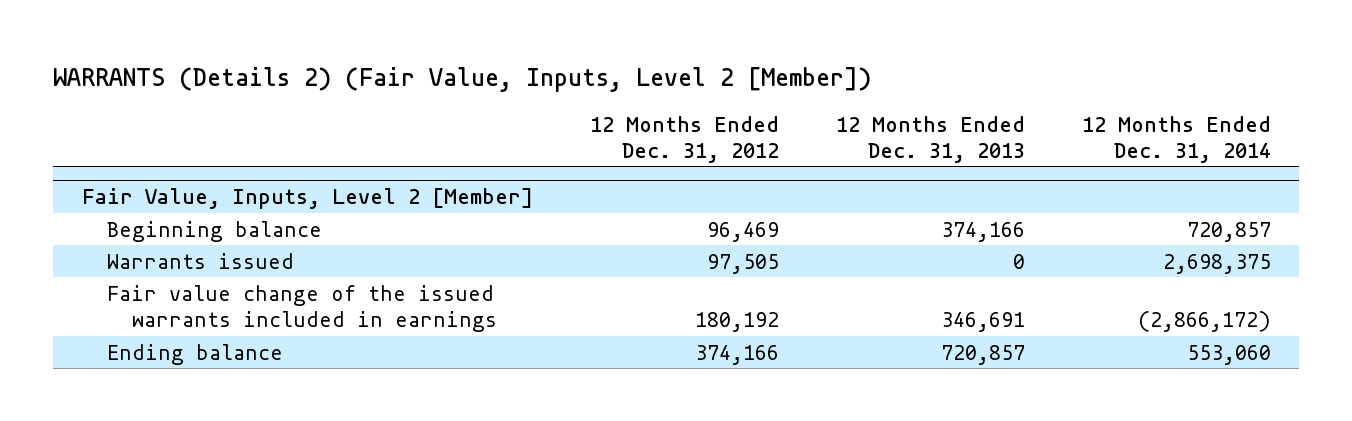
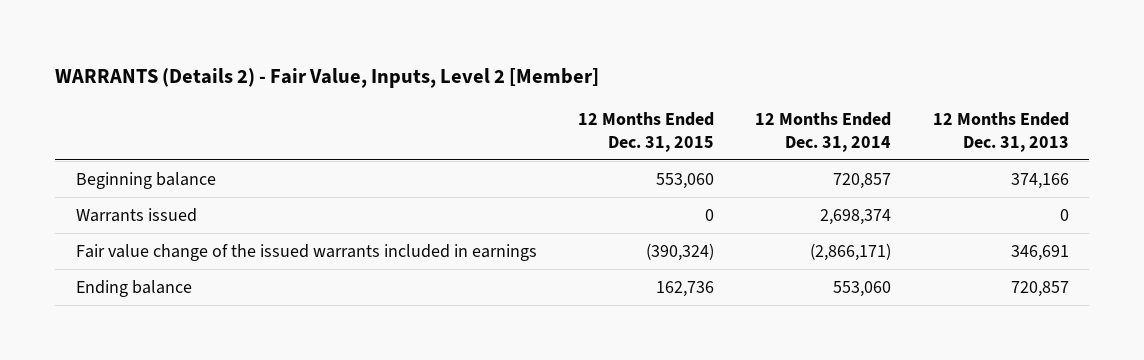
[53,67,872,93] WARRANTS (Details 2) (Fair Value, Inputs, Level 2 [Member]) -> [55,68,600,89] WARRANTS (Details 2) - Fair Value, Inputs, Level 2 [Member]
[589,115,779,163] 12 Months Ended Dec. 31, 2012 -> none
none -> [578,111,715,153] 12 Months Ended Dec. 31, 2015
[81,187,533,209] Fair Value, Inputs, Level 2 [Member] -> none
[1162,253,1271,274] 2,698,375 -> [820,208,892,225] 2,698,374
[1137,310,1271,332] (2,866,172) -> [810,242,892,261] (2,866,171)

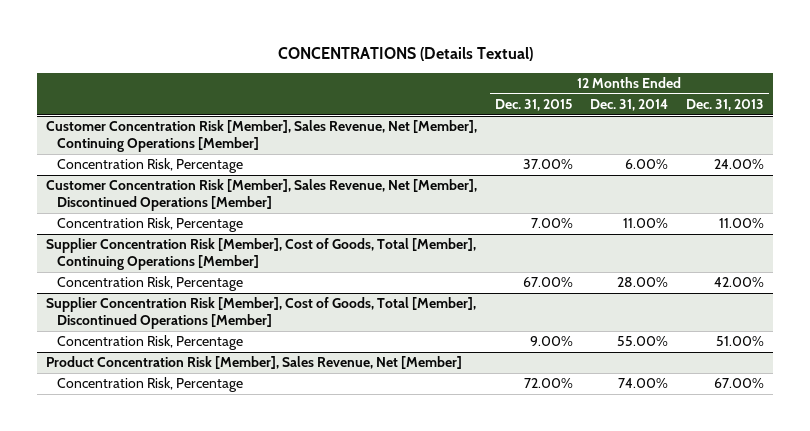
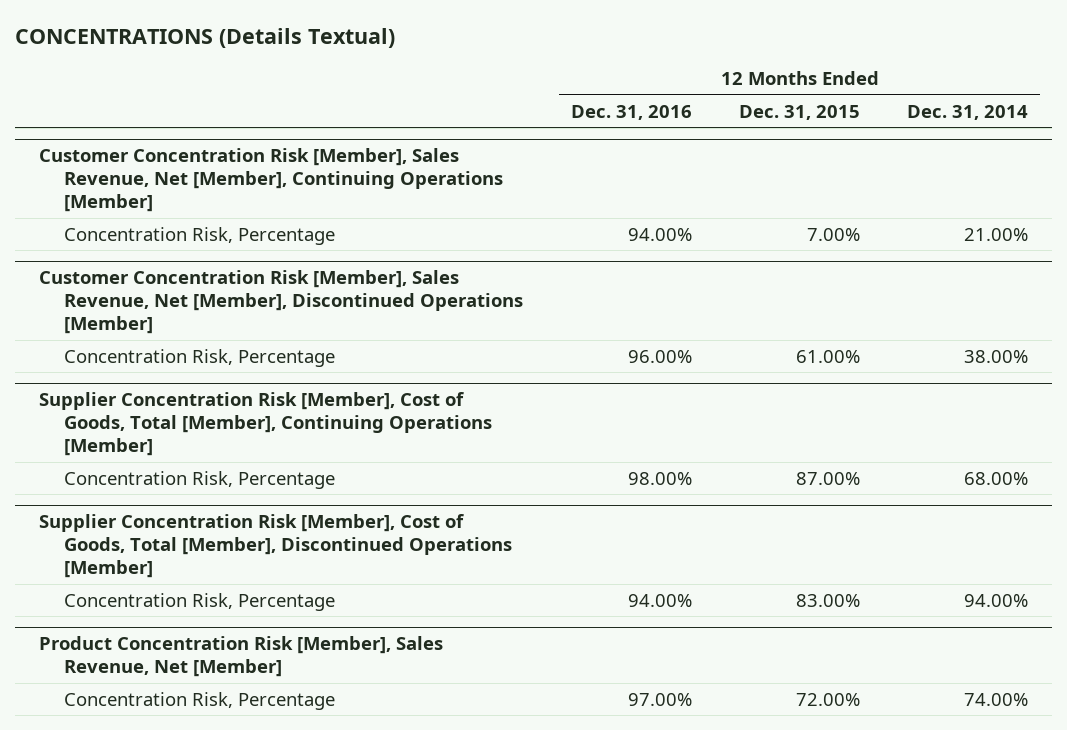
[686,99,765,112] Dec. 31, 2013 -> none
none -> [570,104,692,120] Dec. 31, 2016
[522,159,573,170] 37.00% -> [807,227,861,241] 7.00%
[625,159,669,170] 6.00% -> [964,227,1029,241] 21.00%
[530,218,573,229] 7.00% -> [796,349,861,363] 61.00%
[623,218,669,229] 11.00% -> [964,349,1029,363] 38.00%
[522,277,573,288] 67.00% -> [796,471,861,485] 87.00%
[617,277,669,288] 28.00% -> [964,471,1029,485] 68.00%
[529,336,573,347] 9.00% -> [796,593,861,607] 83.00%
[617,336,669,347] 55.00% -> [964,593,1029,607] 94.00%

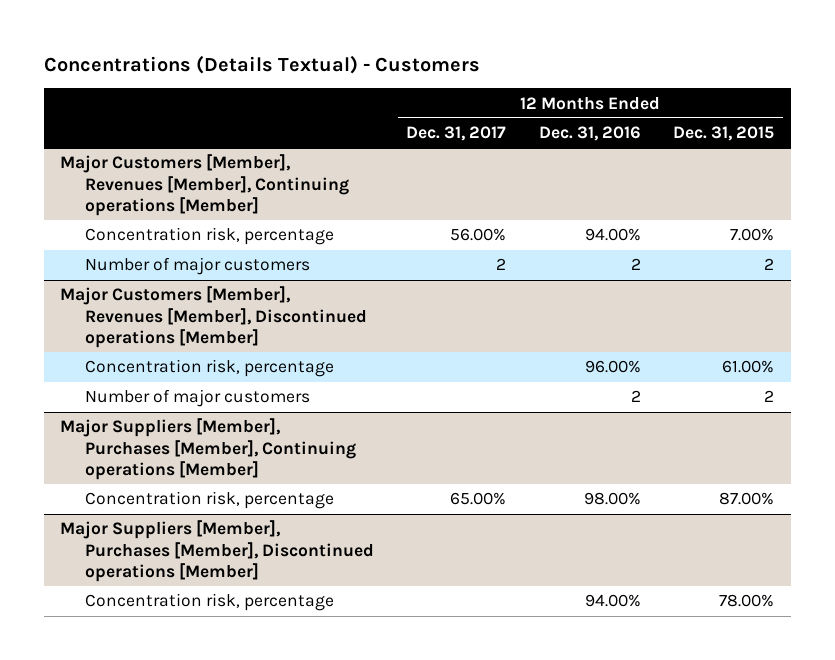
[15,28,396,49] CONCENTRATIONS (Details Textual) -> [43,54,480,74] Concentrations (Details Textual) - Customers
[907,104,1029,120] Dec. 31, 2014 -> none
none -> [406,126,507,142] Dec. 31, 2017
[39,148,504,213] Customer Concentration Risk [Member], Sales Revenue, Net [Member], Continuing Operations [Member] -> none
[39,270,524,335] Customer Concentration Risk [Member], Sales Revenue, Net [Member], Discontinued Operations [Member] -> none
[39,392,493,457] Supplier Concentration Risk [Member], Cost of Goods, Total [Member], Continuing Operations [Member] -> none
[39,514,513,579] Supplier Concentration Risk [Member], Cost of Goods, Total [Member], Discontinued Operations [Member] -> none
[39,636,444,678] Product Concentration Risk [Member], Sales Revenue, Net [Member] -> none
[64,691,336,710] Concentration Risk, Percentage -> none
none -> [60,154,349,216] Major Customers [Member], Revenues [Member], Continuing operations [Member]
[64,226,336,245] Concentration Risk, Percentage -> [84,227,334,246] Concentration risk, percentage
none -> [84,257,310,276] Number of major customers
none -> [60,286,367,348] Major Customers [Member], Revenues [Member], Discontinued operations [Member]
[64,348,336,367] Concentration Risk, Percentage -> [84,359,334,378] Concentration risk, percentage
none -> [84,389,310,408] Number of major customers
none -> [60,418,356,480] Major Suppliers [Member], Purchases [Member], Continuing operations [Member]
[64,470,336,489] Concentration Risk, Percentage -> [84,491,334,510] Concentration risk, percentage
none -> [60,520,374,582] Major Suppliers [Member], Purchases [Member], Discontinued operations [Member]
[64,592,336,611] Concentration Risk, Percentage -> [84,593,334,612] Concentration risk, percentage
[796,593,861,607] 83.00% -> [719,594,775,608] 78.00%

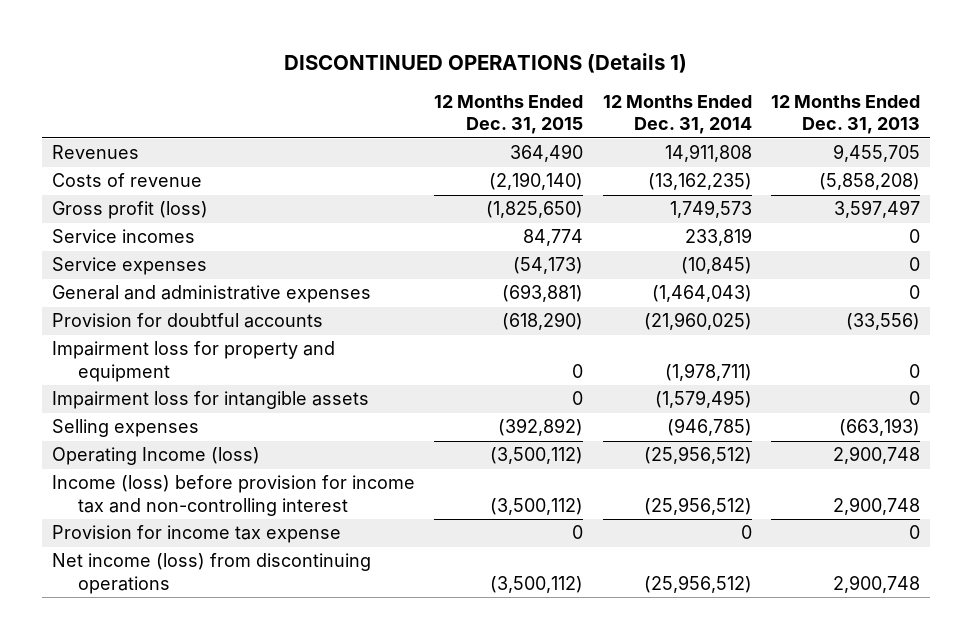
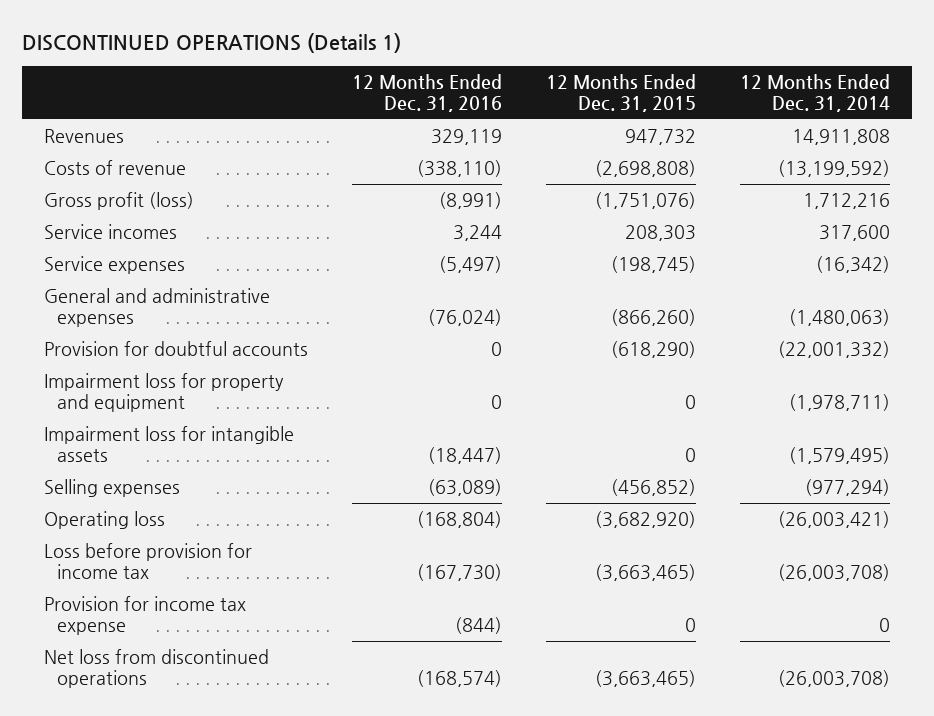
[771,95,921,135] 12 Months Ended Dec. 31, 2013 -> none
none -> [351,74,502,112] 12 Months Ended Dec. 31, 2016
[510,144,584,163] 364,490 -> [625,128,697,145] 947,732
[489,172,584,191] (2,190,140) -> [595,159,697,177] (2,698,808)
[647,173,752,191] (13,162,235) -> [778,159,891,177] (13,199,592)
[486,201,584,219] (1,825,650) -> [595,191,697,209] (1,751,076)
[669,200,752,219] 1,749,573 -> [803,192,891,209] 1,712,216
[523,229,584,247] 84,774 -> [625,224,697,241] 208,303
[684,228,752,247] 233,819 -> [819,224,891,241] 317,600
[513,257,584,275] (54,173) -> [611,255,697,273] (198,745)
[680,257,752,275] (10,845) -> [816,255,891,273] (16,342)
[502,284,584,303] (693,881) -> [611,308,697,326] (866,260)
[651,285,752,303] (1,464,043) -> [789,308,891,326] (1,480,063)
[643,312,752,331] (21,960,025) -> [778,340,891,358] (22,001,332)
[498,418,584,437] (392,892) -> [611,478,697,496] (456,852)
[666,418,752,437] (946,785) -> [805,478,891,496] (977,294)
[51,447,260,466] Operating Income (loss) -> [43,510,165,529] Operating loss
[490,447,584,465] (3,500,112) -> [595,510,697,528] (3,682,920)
[643,446,752,465] (25,956,512) -> [778,510,891,528] (26,003,421)
[51,475,415,516] Income (loss) before provision for income tax and non-controlling interest -> [43,542,252,579] Loss before provision for income tax
[490,497,584,515] (3,500,112) -> [595,563,697,581] (3,663,465)
[643,496,752,515] (25,956,512) -> [778,563,891,581] (26,003,708)
[51,553,371,594] Net income (loss) from discontinuing operations -> [43,648,269,688] Net loss from discontinued operations
[490,575,584,593] (3,500,112) -> [595,669,697,687] (3,663,465)
[643,574,752,593] (25,956,512) -> [778,669,891,687] (26,003,708)

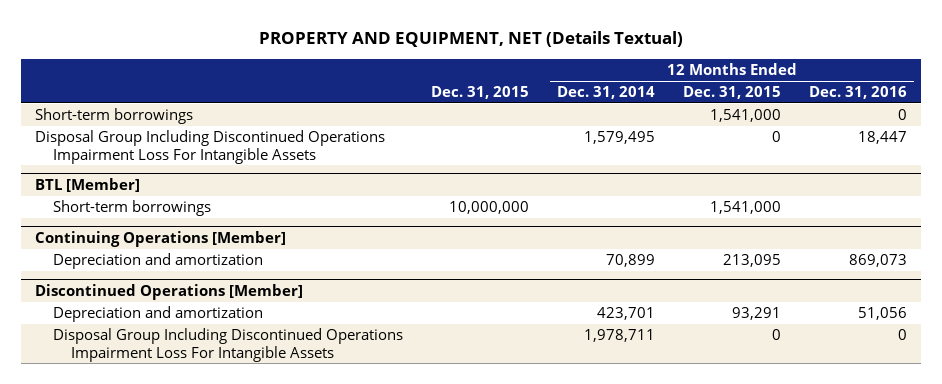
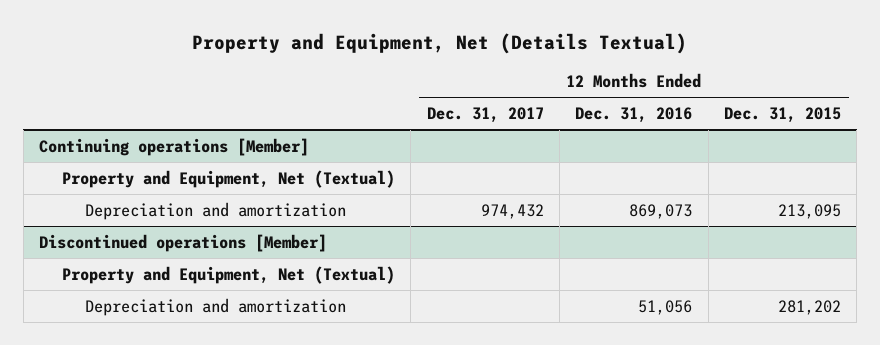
[258,31,683,48] PROPERTY AND EQUIPMENT, NET (Details Textual) -> [192,32,688,54] Property and Equipment, Net (Details Textual)
[430,86,529,100] Dec. 31, 2015 -> none
[556,86,655,100] Dec. 31, 2014 -> none
none -> [426,106,544,123] Dec. 31, 2017
[35,108,194,125] Short-term borrowings -> none
[35,130,386,164] Disposal Group Including Discontinued Operations Impairment Loss For Intangible Assets -> none
[35,177,141,192] BTL [Member] -> none
[52,200,211,217] Short-term borrowings -> none
[35,230,287,247] Continuing Operations [Member] -> [39,137,310,156] Continuing operations [Member]
none -> [62,169,396,188] Property and Equipment, Net (Textual)
[52,328,403,362] Disposal Group Including Discontinued Operations Impairment Loss For Intangible Assets -> none
[35,283,304,300] Discontinued Operations [Member] -> [39,233,328,252] Discontinued operations [Member]
none -> [62,265,396,284] Property and Equipment, Net (Textual)
[731,307,781,321] 93,291 -> [777,299,841,315] 281,202

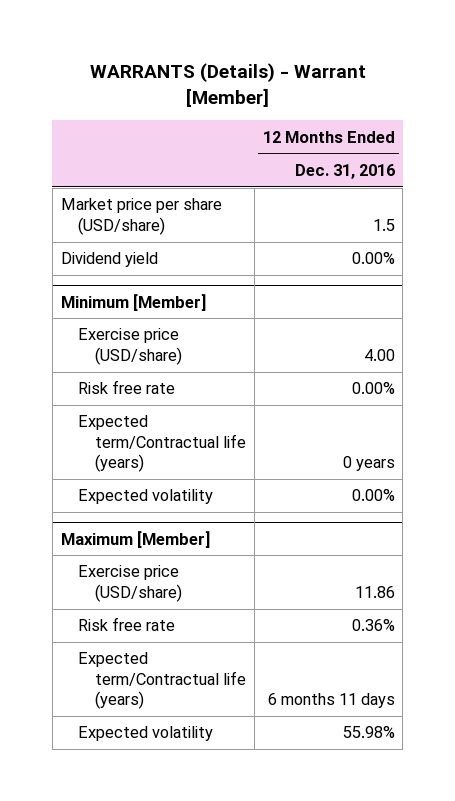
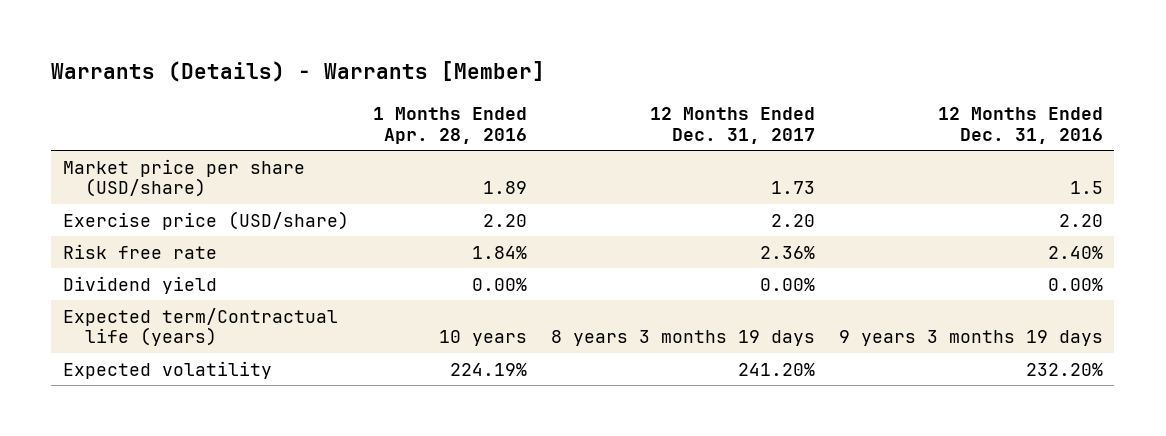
[89,63,366,107] WARRANTS (Details) - Warrant [Member] -> [51,61,546,83] Warrants (Details) - Warrants [Member]
none -> [372,106,527,144] 1 Months Ended Apr. 28, 2016
none -> [649,106,815,144] 12 Months Ended Dec. 31, 2017
none -> [63,210,350,230] Exercise price (USD/share)
none -> [63,243,218,259] Risk free rate
[60,293,207,311] Minimum [Member] -> none
[77,328,183,365] Exercise price (USD/share) -> none
[77,380,175,395] Risk free rate -> none
[60,530,211,548] Maximum [Member] -> none
[77,565,183,602] Exercise price (USD/share) -> none
[77,617,175,632] Risk free rate -> none
[77,652,247,710] Expected term/Contractual life (years) -> none
[77,726,213,742] Expected volatility -> none
[342,456,395,472] 0 years -> [838,330,1103,347] 9 years 3 months 19 days
[351,489,395,502] 0.00% -> [1025,362,1103,376] 232.20%

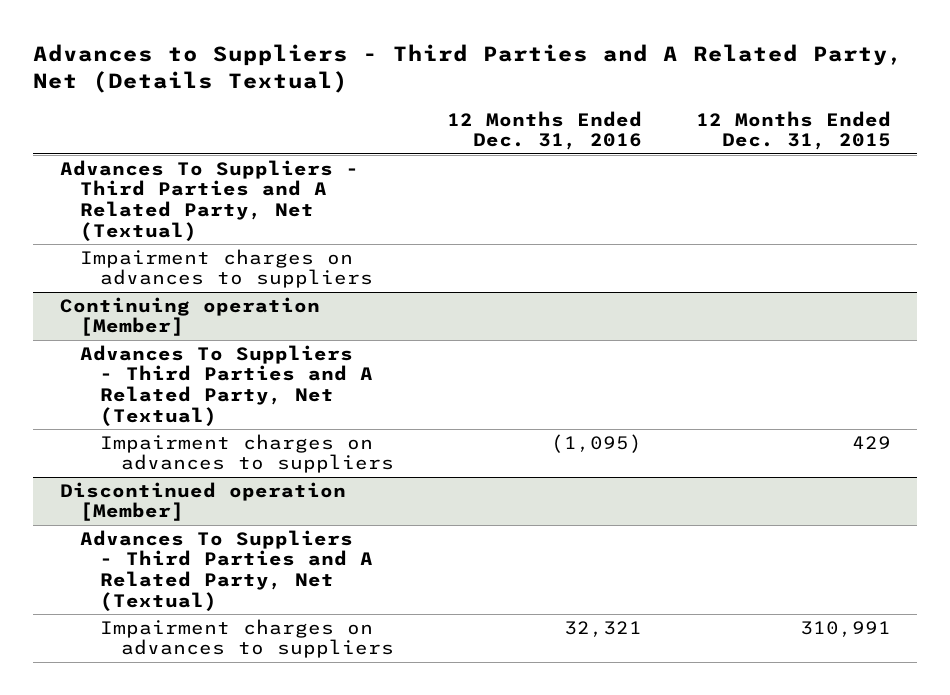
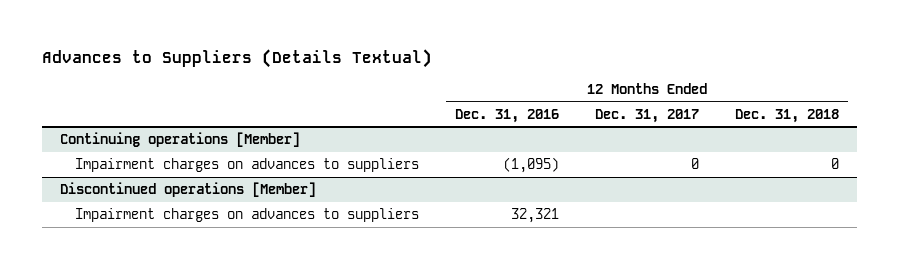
[32,43,903,94] Advances to Suppliers - Third Parties and A Related Party, Net (Details Textual) -> [42,49,433,69] Advances to Suppliers (Details Textual)
[695,110,891,151] 12 Months Ended Dec. 31, 2015 -> none
none -> [595,108,700,123] Dec. 31, 2017
none -> [735,108,840,123] Dec. 31, 2018
[59,159,359,241] Advances To Suppliers - Third Parties and A Related Party, Net (Textual) -> none
[79,248,374,289] Impairment charges on advances to suppliers -> none
[79,344,374,426] Advances To Suppliers - Third Parties and A Related Party, Net (Textual) -> none
[59,296,320,337] Continuing operation [Member] -> [60,132,301,148] Continuing operations [Member]
[79,529,374,611] Advances To Suppliers - Third Parties and A Related Party, Net (Textual) -> none
[59,481,346,522] Discontinued operation [Member] -> [60,182,317,198] Discontinued operations [Member]

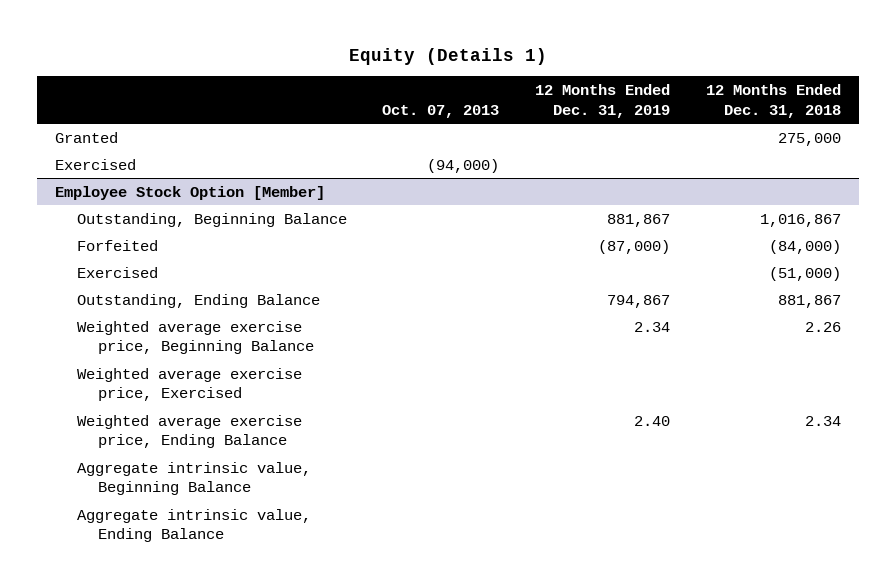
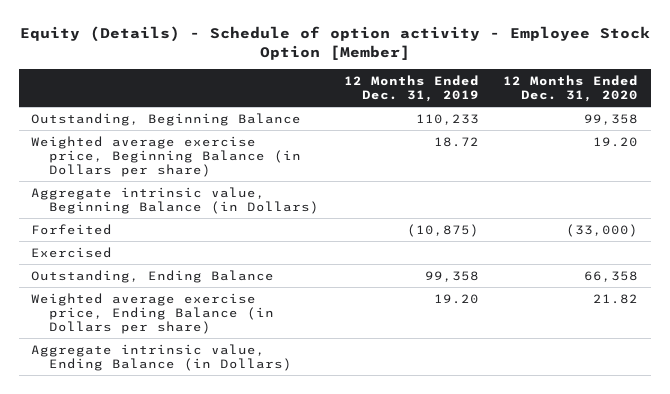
[348,47,547,65] Equity (Details 1) -> [19,25,650,60] Equity (Details) - Schedule of option activity - Employee Stock Option [Member]
[382,104,500,118] Oct. 07, 2013 -> none
[705,83,841,118] 12 Months Ended Dec. 31, 2018 -> none
none -> [503,74,639,102] 12 Months Ended Dec. 31, 2020
[54,131,118,143] Granted -> none
[54,158,136,170] Exercised -> none
[54,185,325,200] Employee Stock Option [Member] -> none
[607,213,671,227] 881,867 -> [415,113,479,125] 110,233
none -> [31,135,301,178] Weighted average exercise price, Beginning Balance (in Dollars per share)
none -> [31,186,319,215] Aggregate intrinsic value, Beginning Balance (in Dollars)
[598,239,671,254] (87,000) -> [406,223,479,237] (10,875)
[76,367,302,402] Weighted average exercise price, Exercised -> none
[76,414,302,449] Weighted average exercise price, Ending Balance -> none
[76,508,311,543] Aggregate intrinsic value, Ending Balance -> none
[607,294,671,308] 794,867 -> [424,270,479,282] 99,358
[76,320,315,355] Weighted average exercise price, Beginning Balance -> [31,292,274,335] Weighted average exercise price, Ending Balance (in Dollars per share)
[634,321,671,332] 2.34 -> [433,293,479,304] 19.20
[76,461,311,496] Aggregate intrinsic value, Beginning Balance -> [31,343,292,372] Aggregate intrinsic value, Ending Balance (in Dollars)

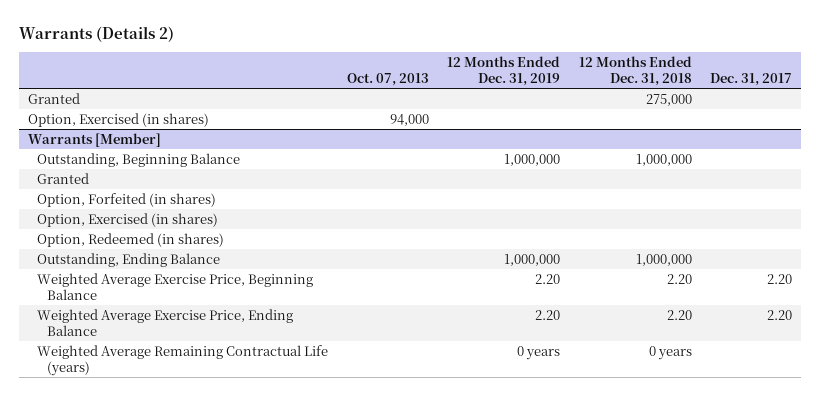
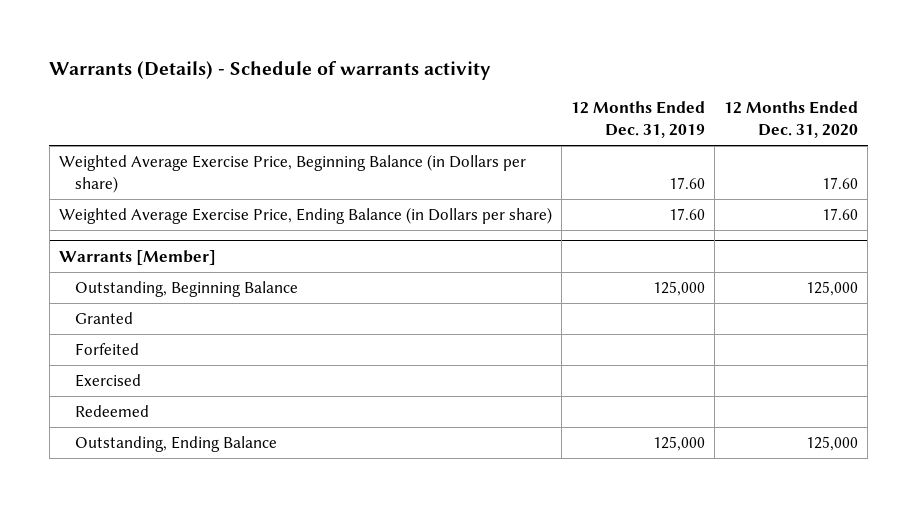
[18,25,174,42] Warrants (Details 2) -> [49,61,492,81] Warrants (Details) - Schedule of warrants activity
[346,72,429,86] Oct. 07, 2013 -> none
[578,55,692,86] 12 Months Ended Dec. 31, 2018 -> none
[709,72,792,86] Dec. 31, 2017 -> none
none -> [724,101,859,139] 12 Months Ended Dec. 31, 2020
[27,92,80,104] Granted -> none
[27,112,209,127] Option, Exercised (in shares) -> none
none -> [58,154,526,193] Weighted Average Exercise Price, Beginning Balance (in Dollars per share)
none -> [58,207,552,225] Weighted Average Exercise Price, Ending Balance (in Dollars per share)
[504,153,561,166] 1,000,000 -> [653,281,706,297] 125,000
[37,272,314,301] Weighted Average Exercise Price, Beginning Balance -> none
[37,308,294,337] Weighted Average Exercise Price, Ending Balance -> none
[37,344,329,377] Weighted Average Remaining Contractual Life (years) -> none
[37,192,217,207] Option, Forfeited (in shares) -> [74,343,139,356] Forfeited
[37,212,219,227] Option, Exercised (in shares) -> [74,374,141,388] Exercised
[37,232,225,247] Option, Redeemed (in shares) -> [74,405,149,418] Redeemed
[504,253,561,266] 1,000,000 -> [653,436,706,452] 125,000

